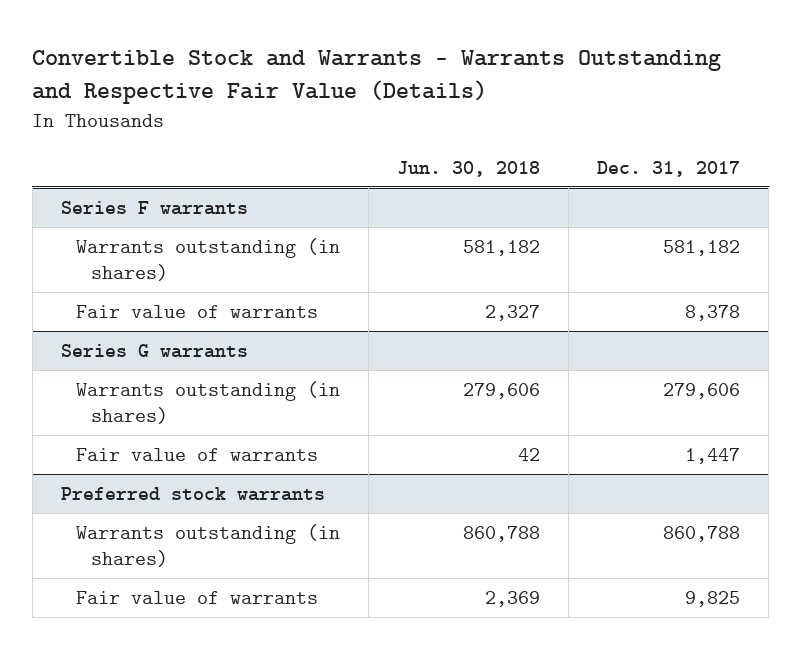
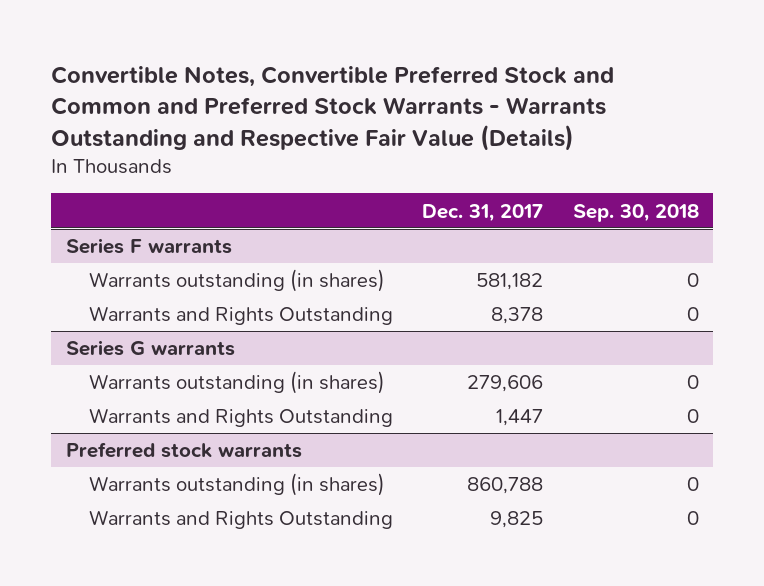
[32,50,722,104] Convertible Stock and Warrants - Warrants Outstanding and Respective Fair Value (Details) -> [51,65,615,151] Convertible Notes, Convertible Preferred Stock and Common and Preferred Stock Warrants - Warrants Outstanding and Respective Fair Value (Details)
[397,160,541,177] Jun. 30, 2018 -> none
none -> [572,203,699,222] Sep. 30, 2018
[75,304,318,318] Fair value of warrants -> [89,306,394,326] Warrants and Rights Outstanding
[75,447,318,461] Fair value of warrants -> [89,408,394,428] Warrants and Rights Outstanding
[75,590,318,604] Fair value of warrants -> [89,510,394,530] Warrants and Rights Outstanding

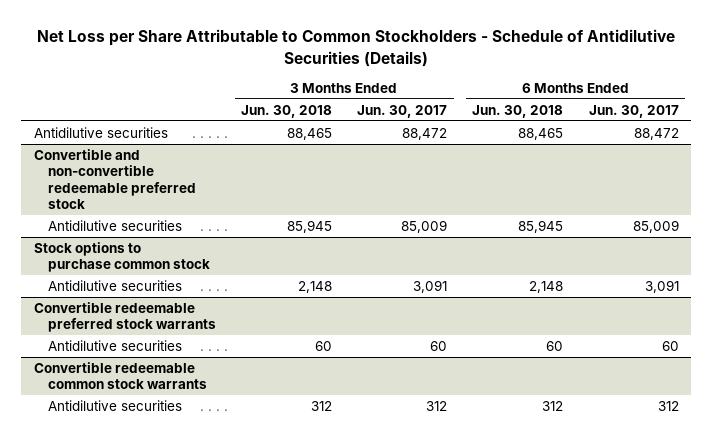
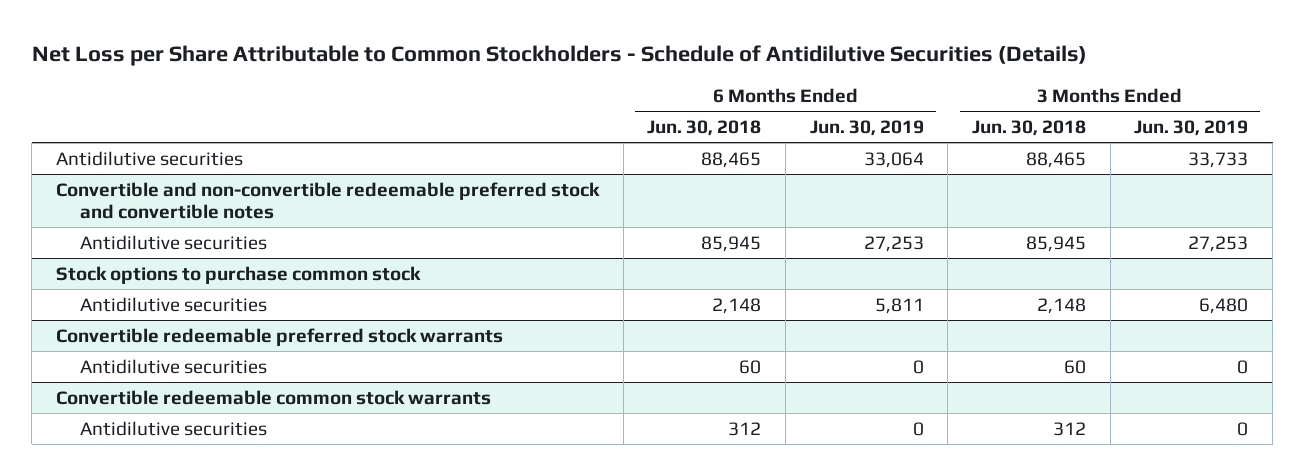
[357,104,448,118] Jun. 30, 2017 -> none
[588,104,679,118] Jun. 30, 2017 -> none
none -> [809,119,924,136] Jun. 30, 2019
none -> [1134,119,1249,136] Jun. 30, 2019
[33,148,196,210] Convertible and non-convertible redeemable preferred stock -> [56,181,601,220] Convertible and non-convertible redeemable preferred stock and convertible notes

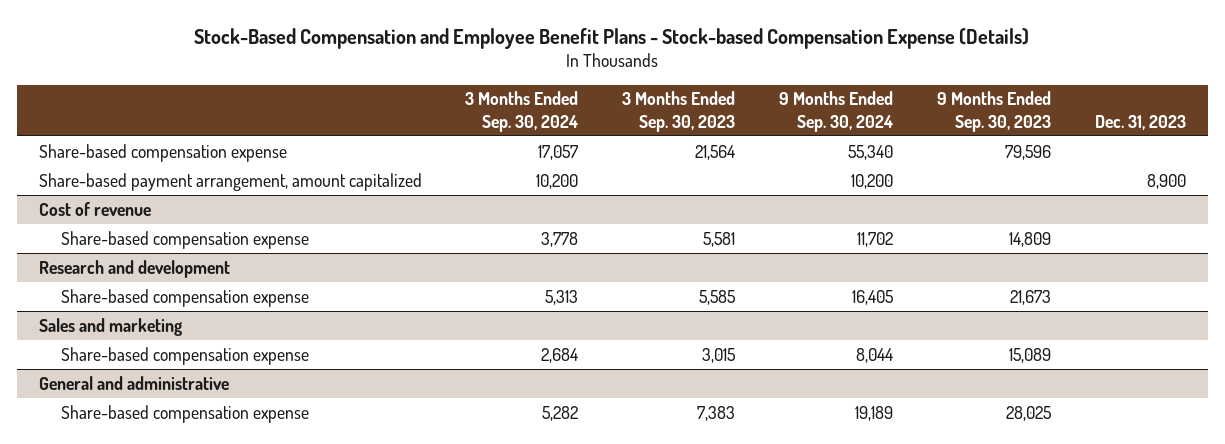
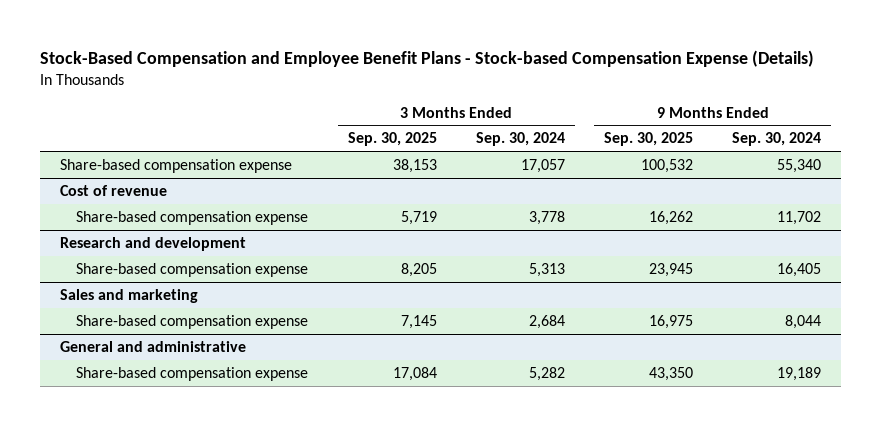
[622,91,736,132] 3 Months Ended Sep. 30, 2023 -> none
[937,91,1052,132] 9 Months Ended Sep. 30, 2023 -> none
[1094,114,1186,130] Dec. 31, 2023 -> none
none -> [347,132,437,147] Sep. 30, 2025
none -> [604,132,694,147] Sep. 30, 2025
[38,172,422,191] Share-based payment arrangement, amount capitalized -> none

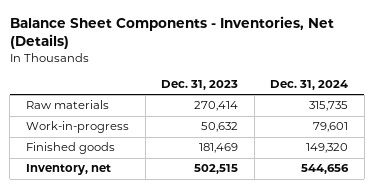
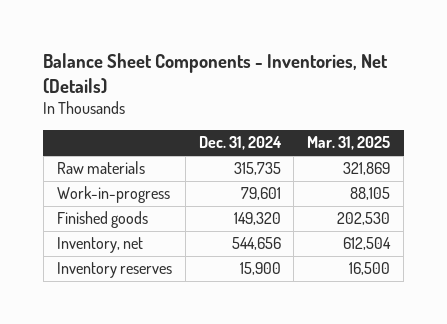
[161,80,239,91] Dec. 31, 2023 -> none
none -> [307,136,391,151] Mar. 31, 2025
none -> [56,262,172,279] Inventory reserves

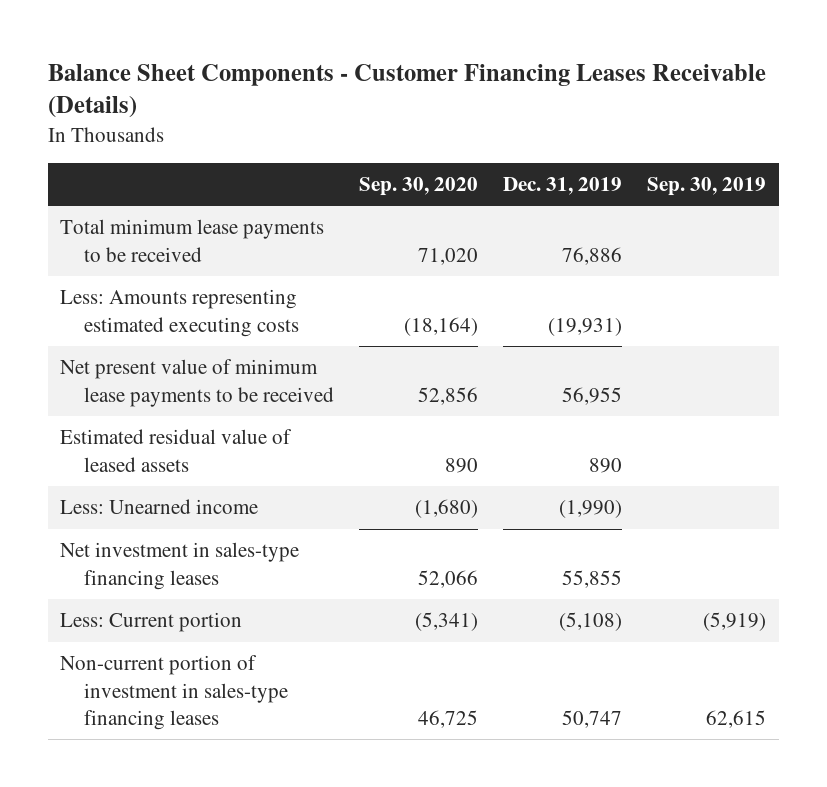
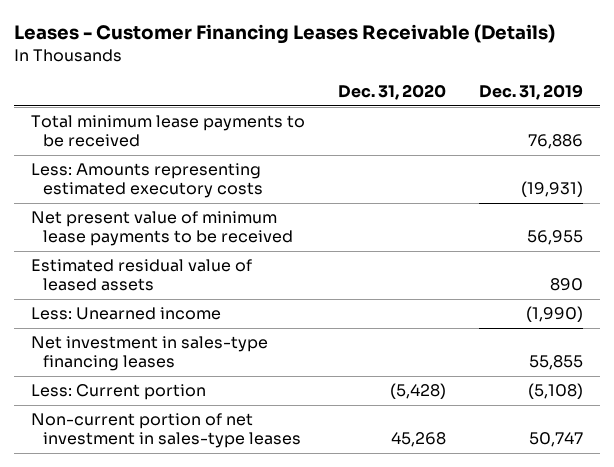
[47,63,766,119] Balance Sheet Components - Customer Financing Leases Receivable (Details) -> [14,23,556,44] Leases - Customer Financing Leases Receivable (Details)
[358,177,478,197] Sep. 30, 2020 -> none
[647,177,767,197] Sep. 30, 2019 -> none
none -> [338,84,447,101] Dec. 31, 2020
[60,289,299,337] Less: Amounts representing estimated executing costs -> [30,163,264,198] Less: Amounts representing estimated executory costs
[60,655,288,730] Non-current portion of investment in sales-type financing leases -> [30,413,302,448] Non-current portion of net investment in sales-type leases

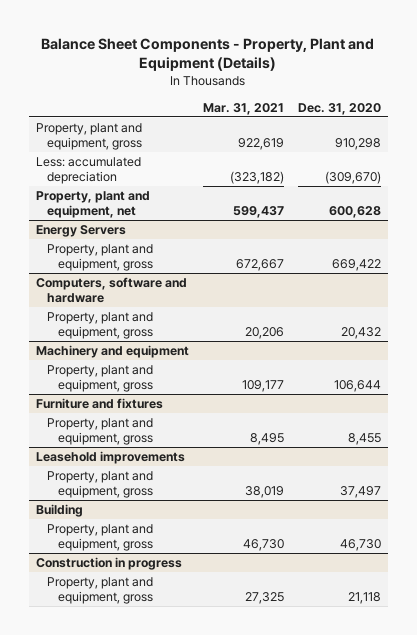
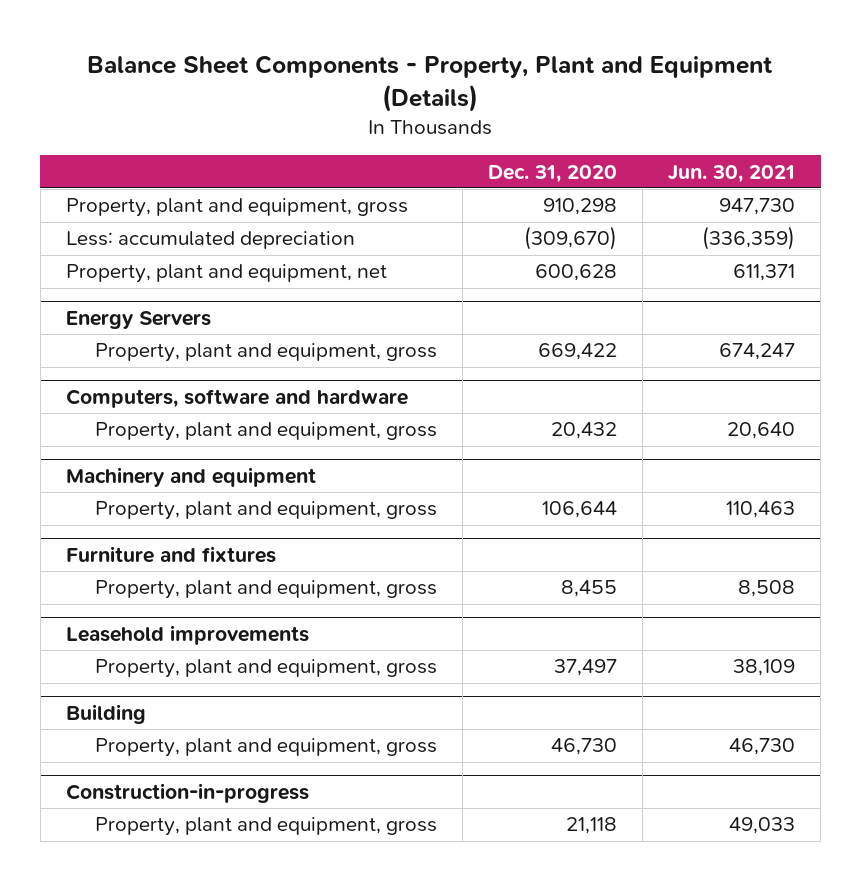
[202,102,284,115] Mar. 31, 2021 -> none
none -> [668,164,796,183] Jun. 30, 2021
[36,556,183,570] Construction in progress -> [65,782,309,803] Construction-in-progress

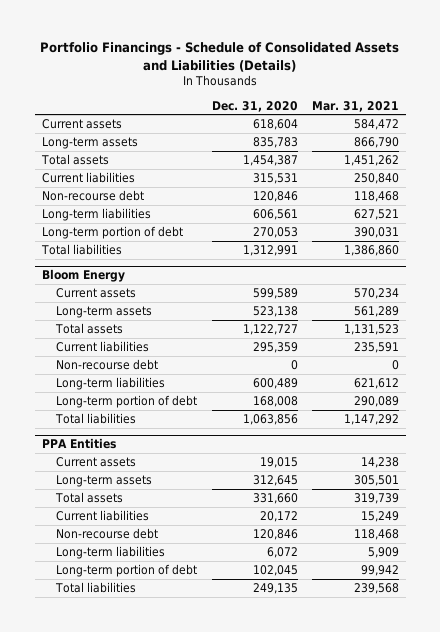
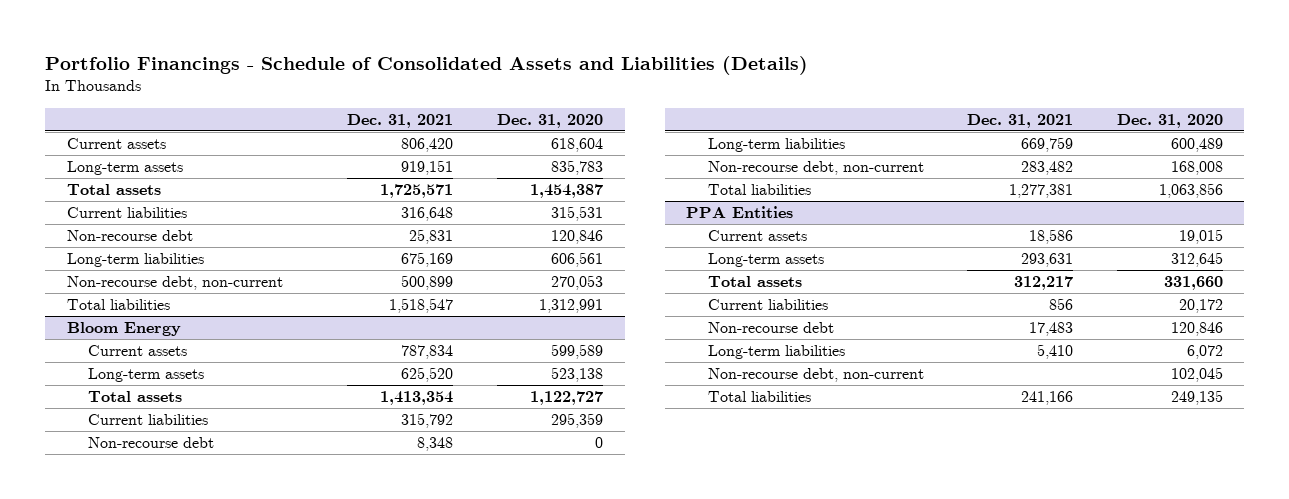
[311,100,399,112] Mar. 31, 2021 -> none
none -> [347,113,454,128] Dec. 31, 2021
[41,225,183,239] Long-term portion of debt -> [66,276,283,291] Non-recourse debt, non-current
[56,394,198,408] Long-term portion of debt -> [707,161,924,176] Non-recourse debt, non-current
[56,563,198,577] Long-term portion of debt -> [707,368,924,383] Non-recourse debt, non-current

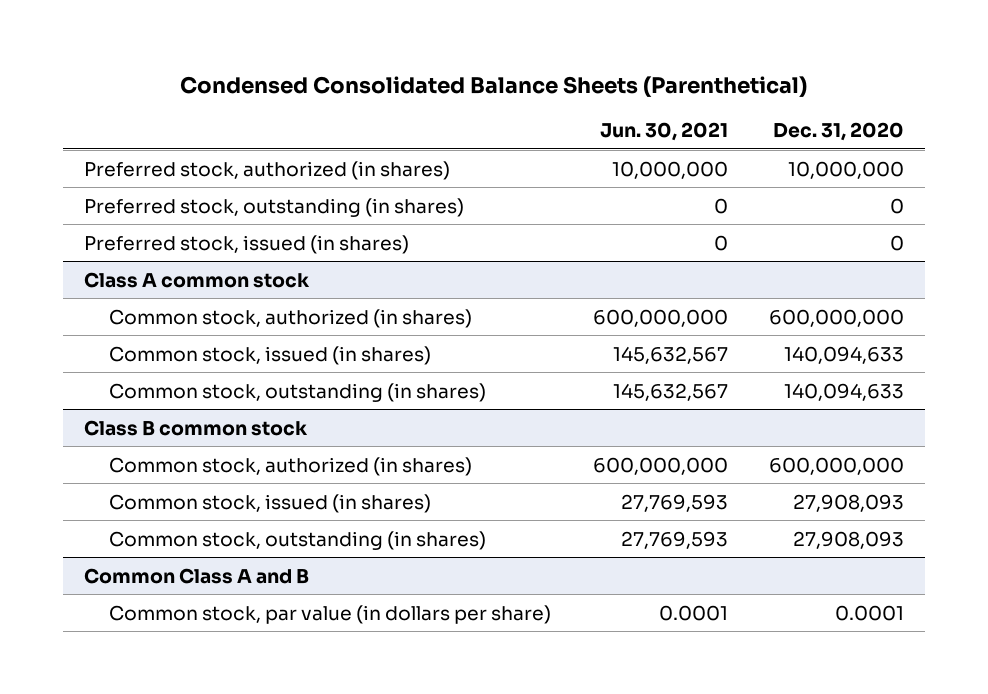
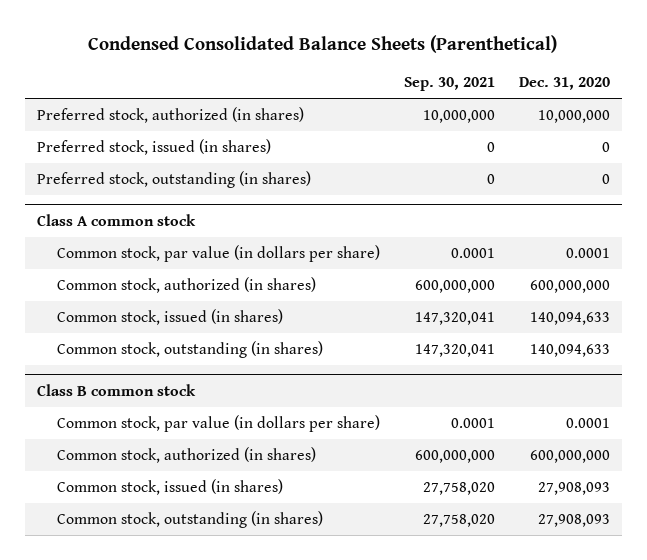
[599,122,728,142] Jun. 30, 2021 -> none
none -> [403,76,495,91] Sep. 30, 2021
[84,197,465,217] Preferred stock, outstanding (in shares) -> [37,171,312,189] Preferred stock, outstanding (in shares)
none -> [56,245,380,263] Common stock, par value (in dollars per share)
none -> [56,415,380,433] Common stock, par value (in dollars per share)
[84,567,310,584] Common Class A and B -> none
[109,604,552,624] Common stock, par value (in dollars per share) -> none

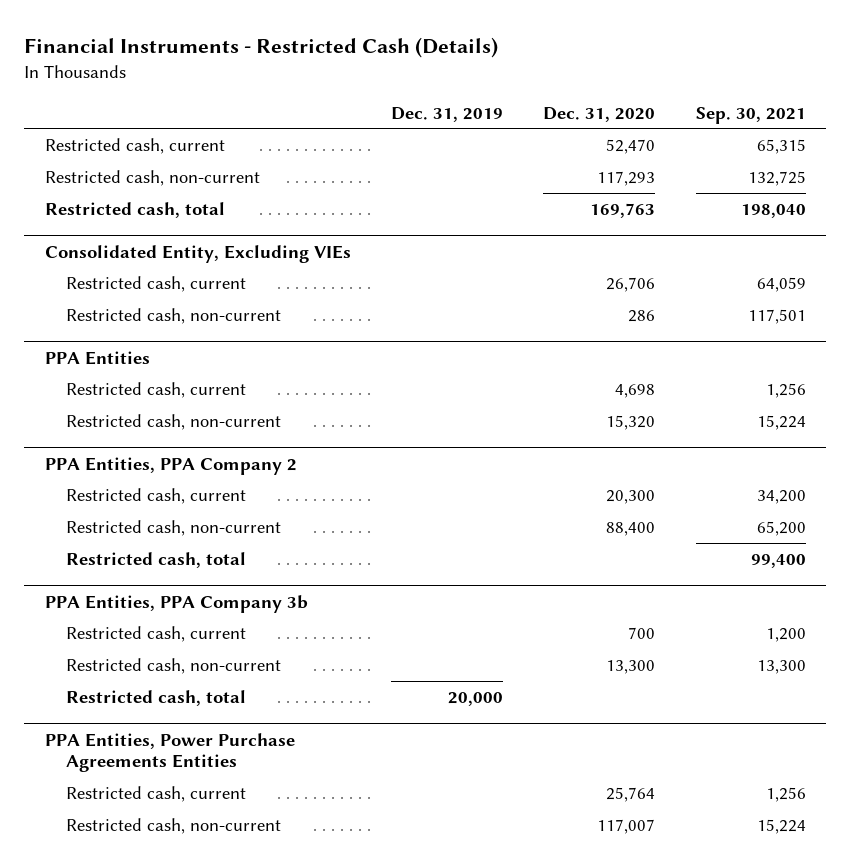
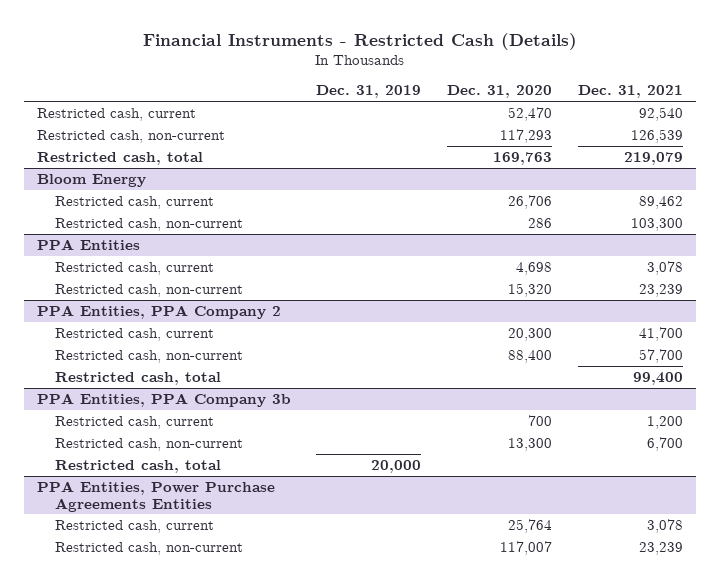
[695,106,806,124] Sep. 30, 2021 -> none
none -> [577,85,683,99] Dec. 31, 2021
[44,244,351,263] Consolidated Entity, Excluding VIEs -> [36,173,146,187] Bloom Energy

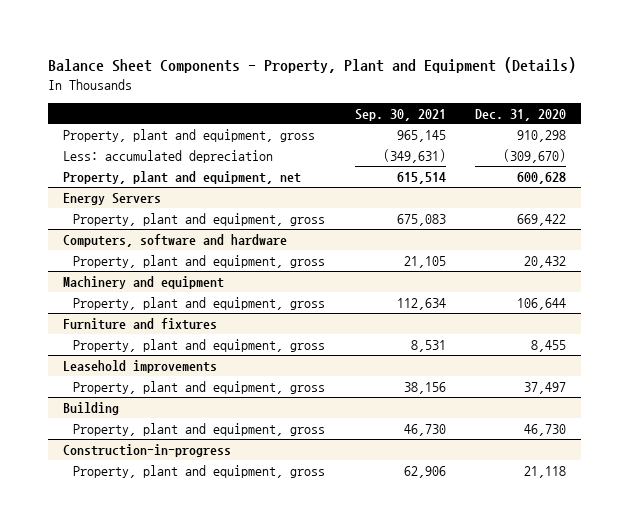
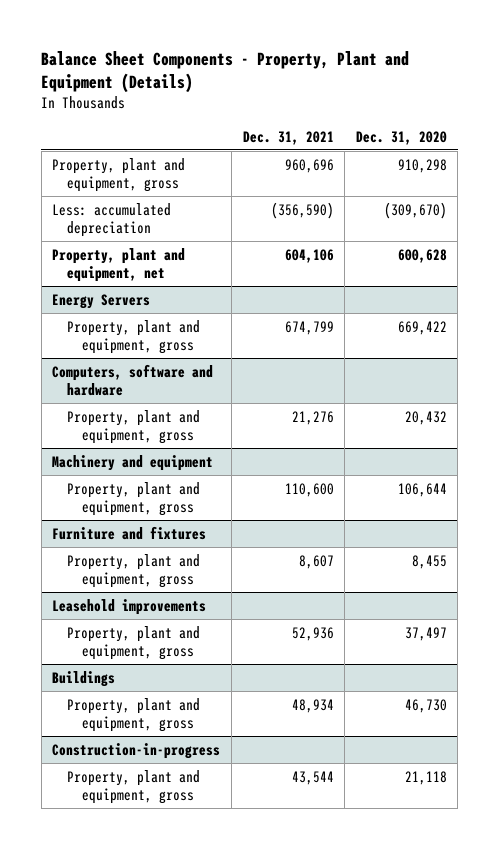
[354,108,446,121] Sep. 30, 2021 -> none
none -> [242,130,334,145] Dec. 31, 2021
[62,401,119,415] Building -> [52,670,116,687] Buildings

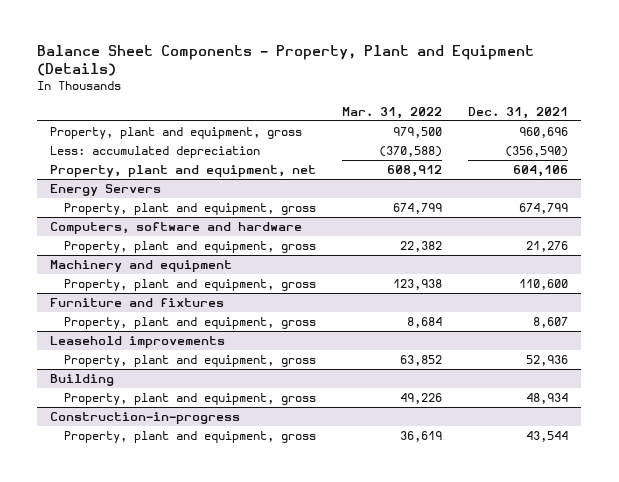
[355,130,447,145] Dec. 31, 2020 -> none
none -> [342,106,443,119] Mar. 31, 2022
[52,670,116,687] Buildings -> [50,373,115,386] Building

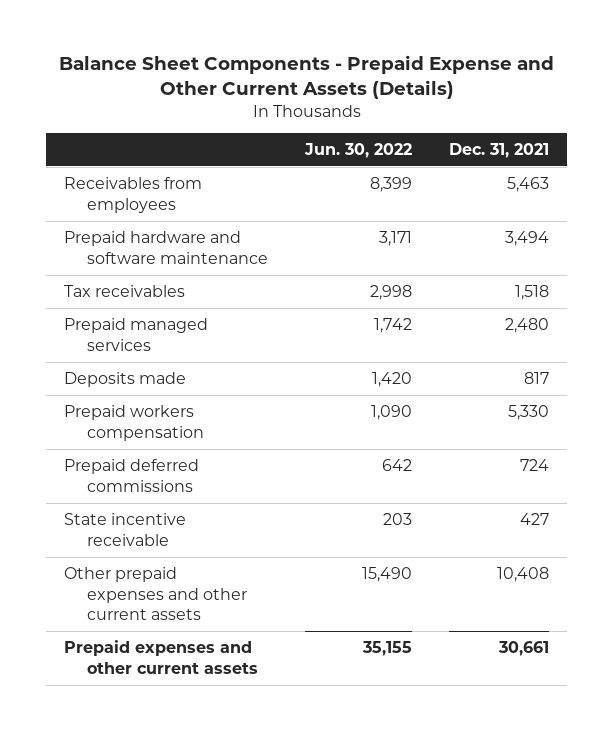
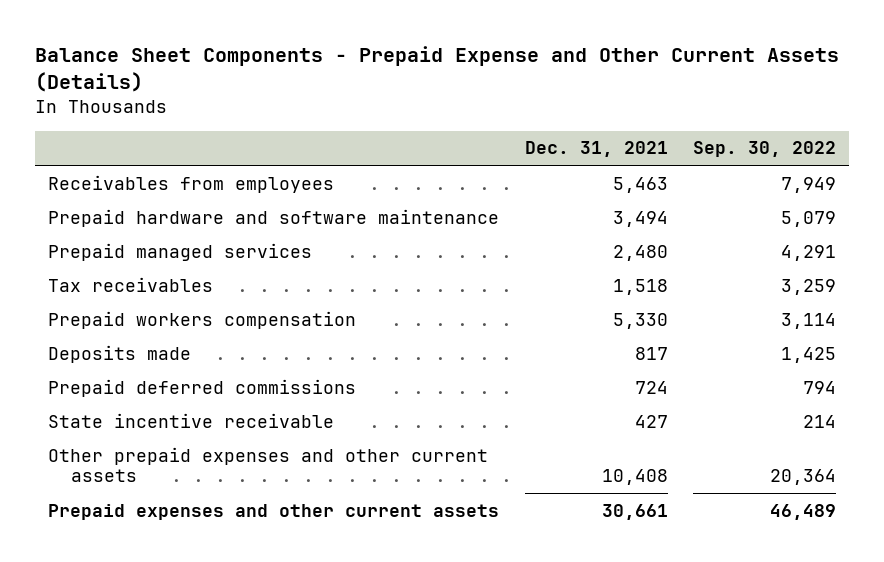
[303,142,412,158] Jun. 30, 2022 -> none
none -> [693,141,837,158] Sep. 30, 2022
[64,285,186,298] Tax receivables -> [47,276,213,292] Tax receivables
[64,372,187,388] Deposits made -> [47,344,191,363] Deposits made

